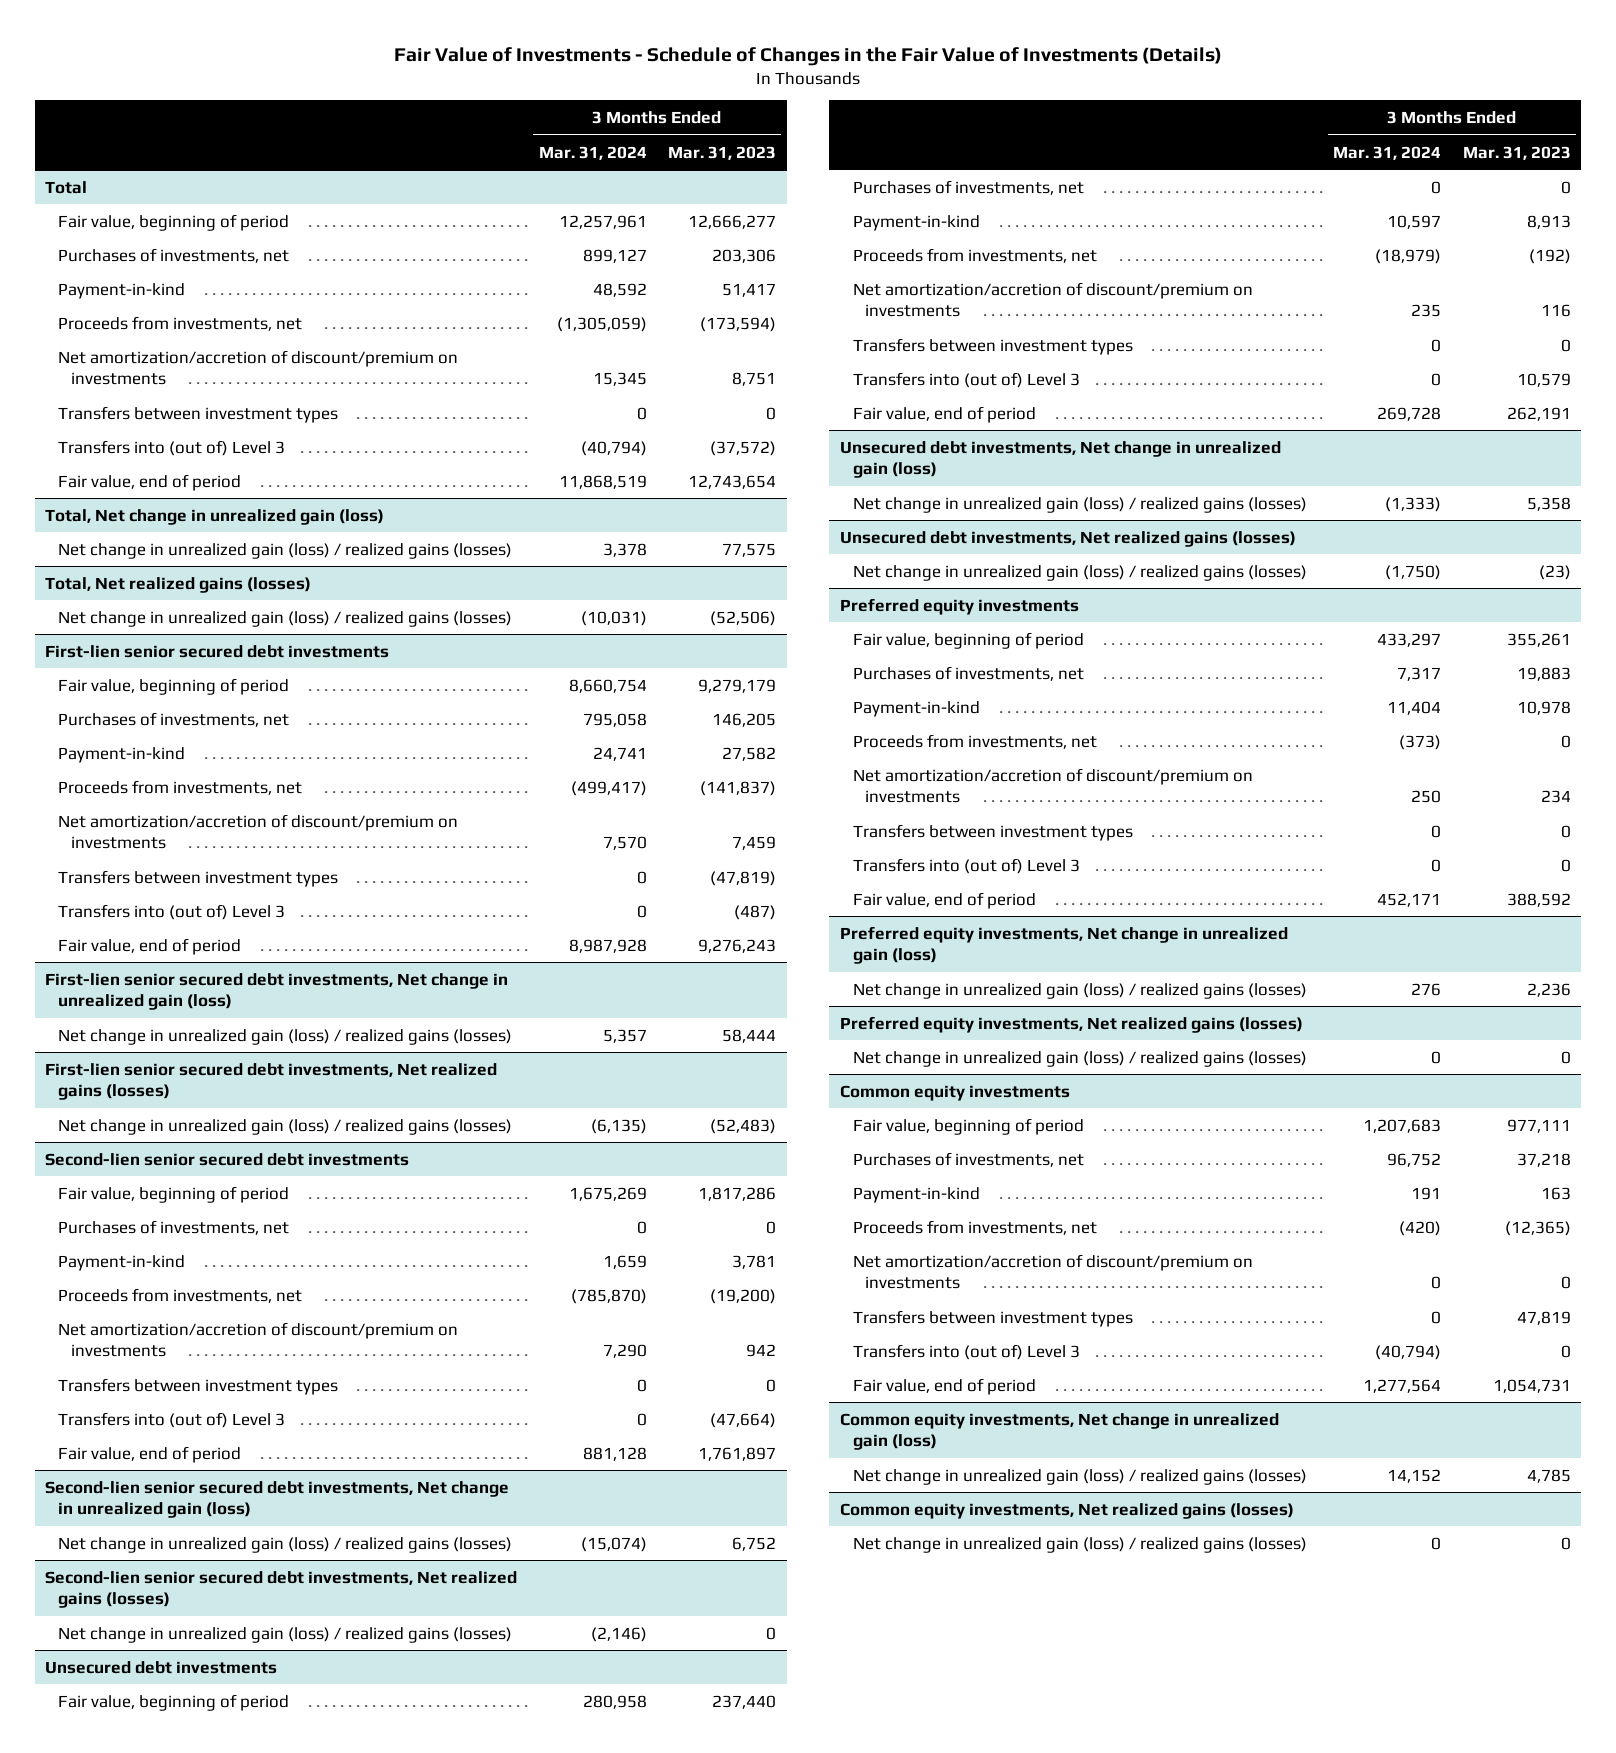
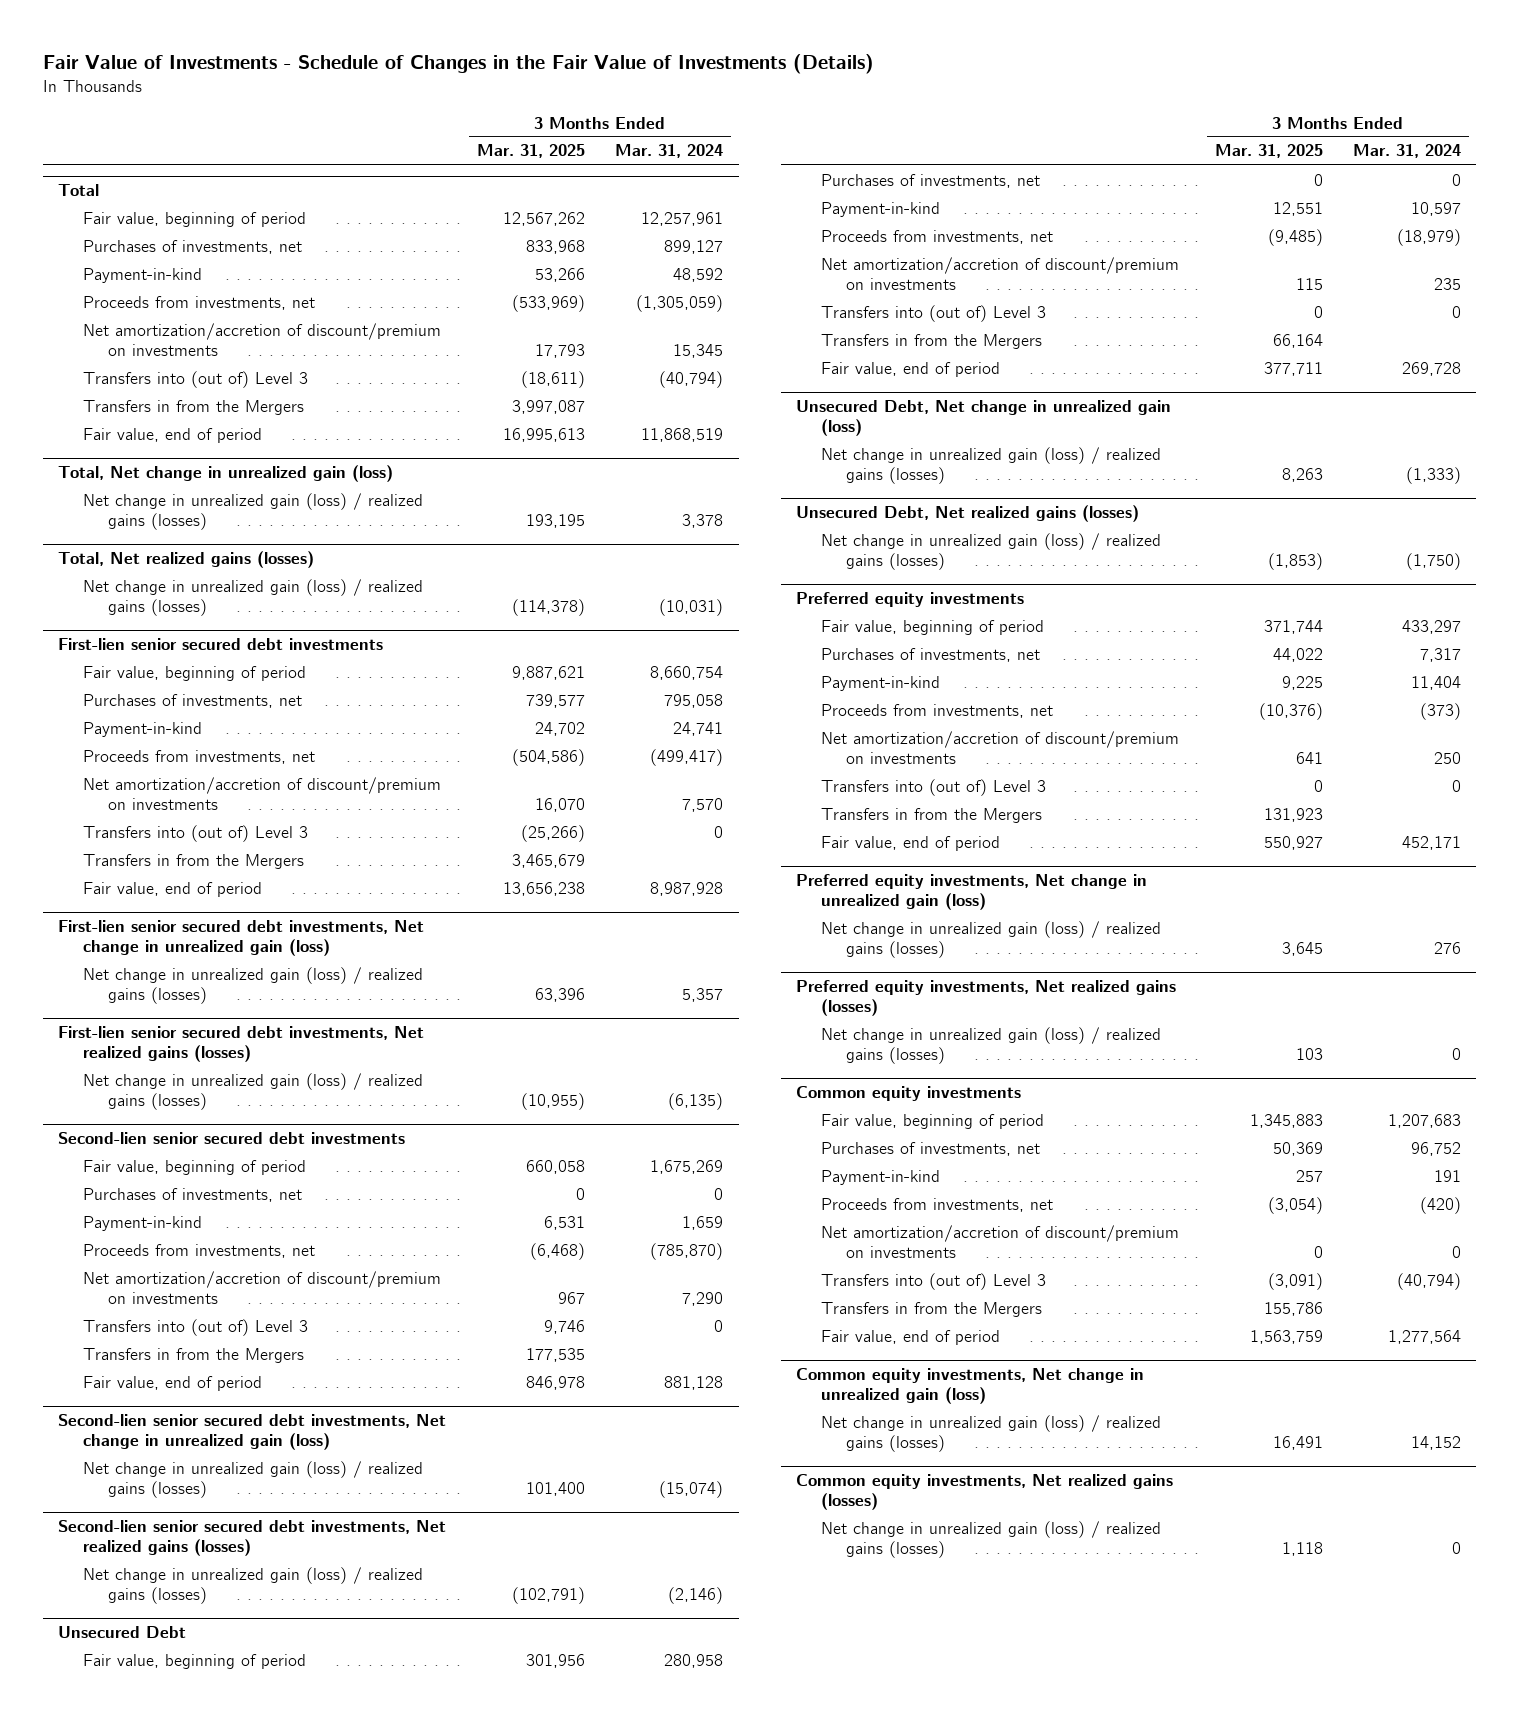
[668,145,777,160] Mar. 31, 2023 -> none
none -> [476,144,585,159] Mar. 31, 2025
[58,405,339,423] Transfers between investment types -> none
none -> [83,399,305,415] Transfers in from the Mergers
[58,869,339,887] Transfers between investment types -> none
none -> [83,853,305,869] Transfers in from the Mergers
[58,1377,339,1395] Transfers between investment types -> none
none -> [83,1347,305,1363] Transfers in from the Mergers
[45,1660,278,1674] Unsecured debt investments -> [58,1625,187,1638] Unsecured Debt
[852,337,1133,355] Transfers between investment types -> none
none -> [821,333,1043,349] Transfers in from the Mergers
[839,440,1281,479] Unsecured debt investments, Net change in unrealized gain (loss) -> [796,399,1172,437] Unsecured Debt, Net change in unrealized gain (loss)
[839,530,1296,547] Unsecured debt investments, Net realized gains (losses) -> [796,504,1140,522] Unsecured Debt, Net realized gains (losses)
[852,823,1133,841] Transfers between investment types -> none
none -> [821,807,1043,823] Transfers in from the Mergers
[852,1309,1133,1327] Transfers between investment types -> none
none -> [821,1301,1043,1317] Transfers in from the Mergers

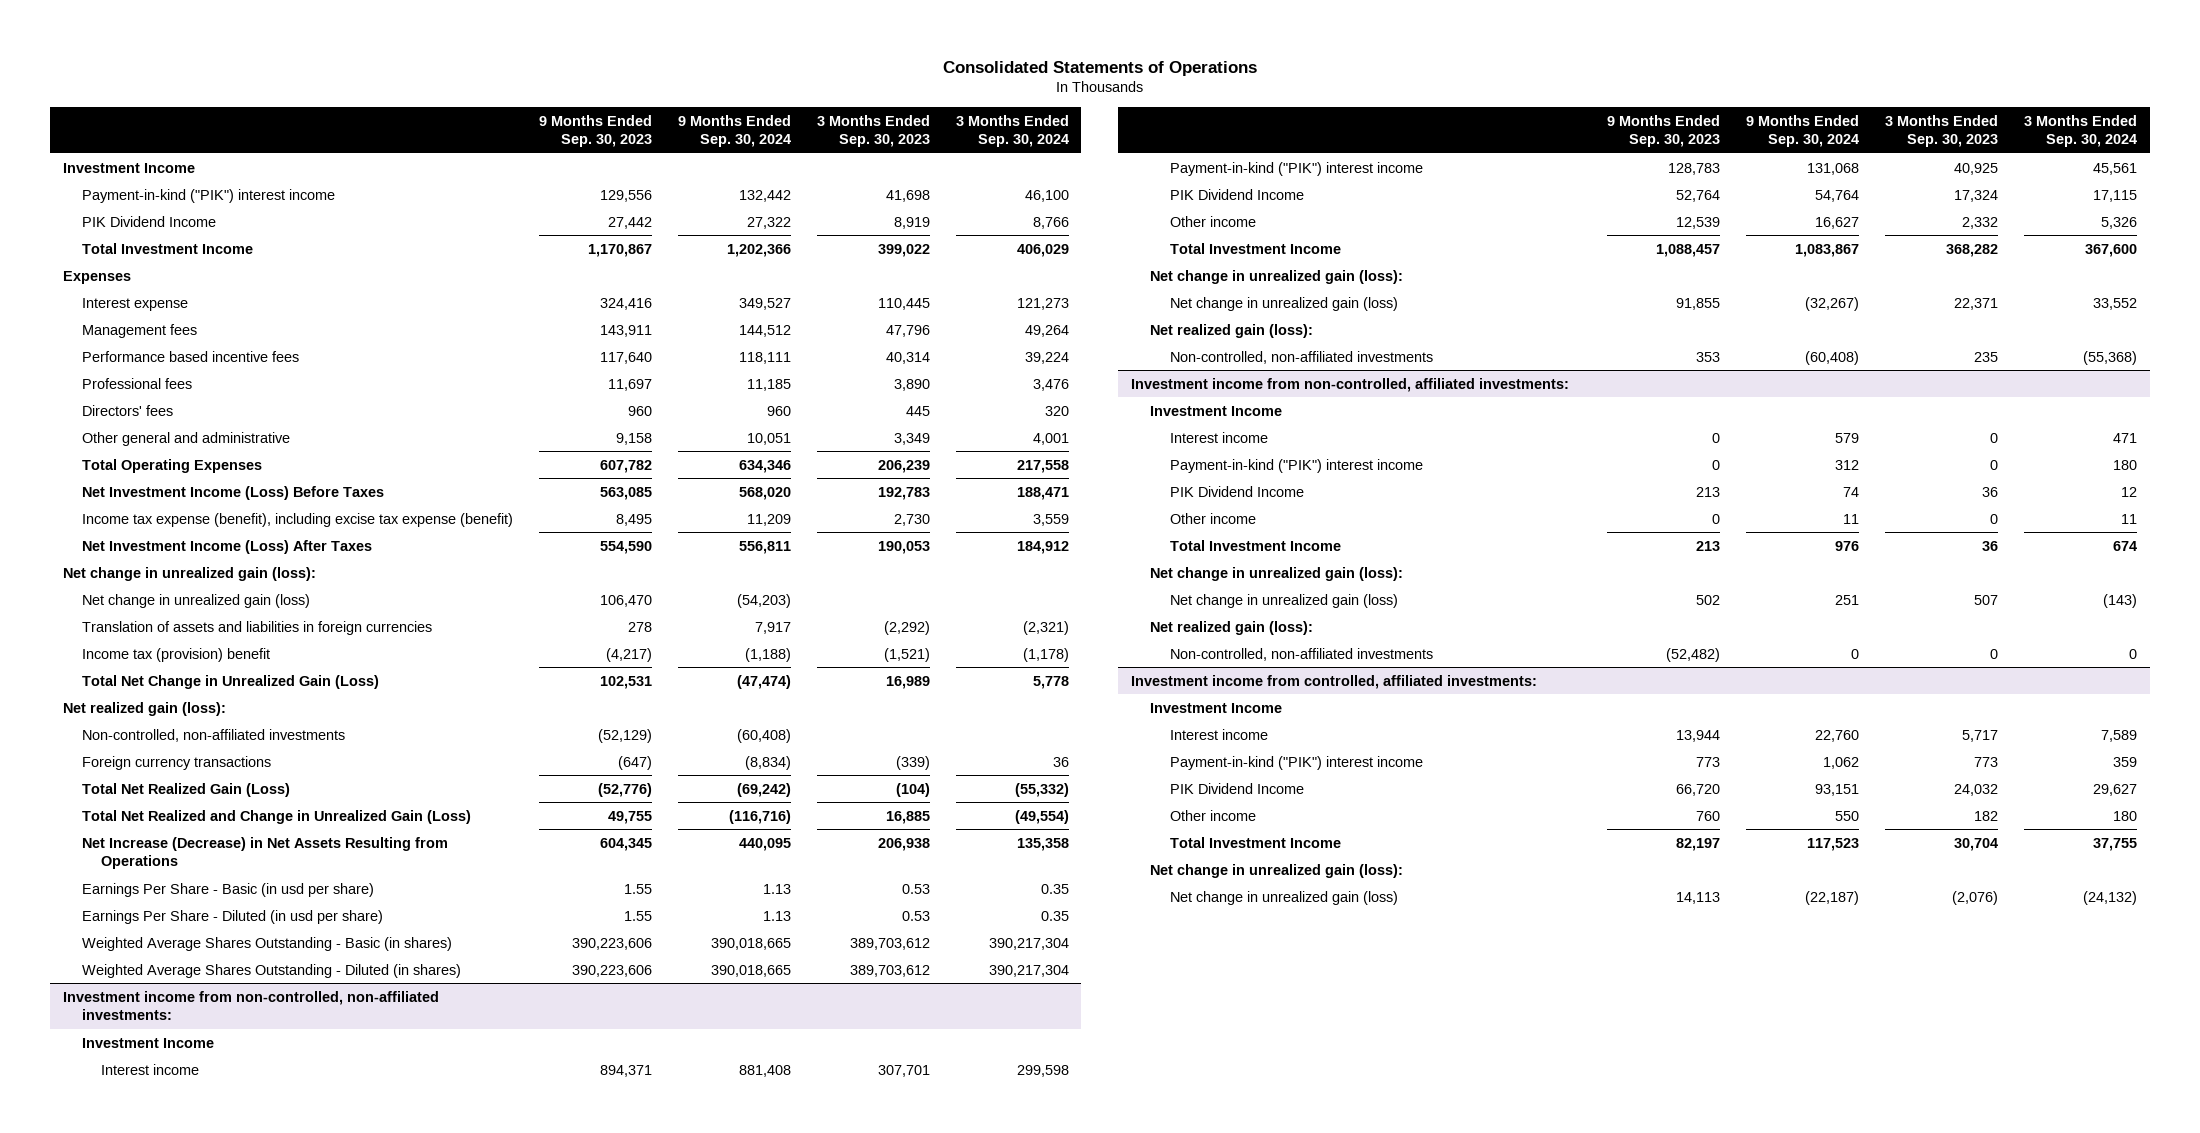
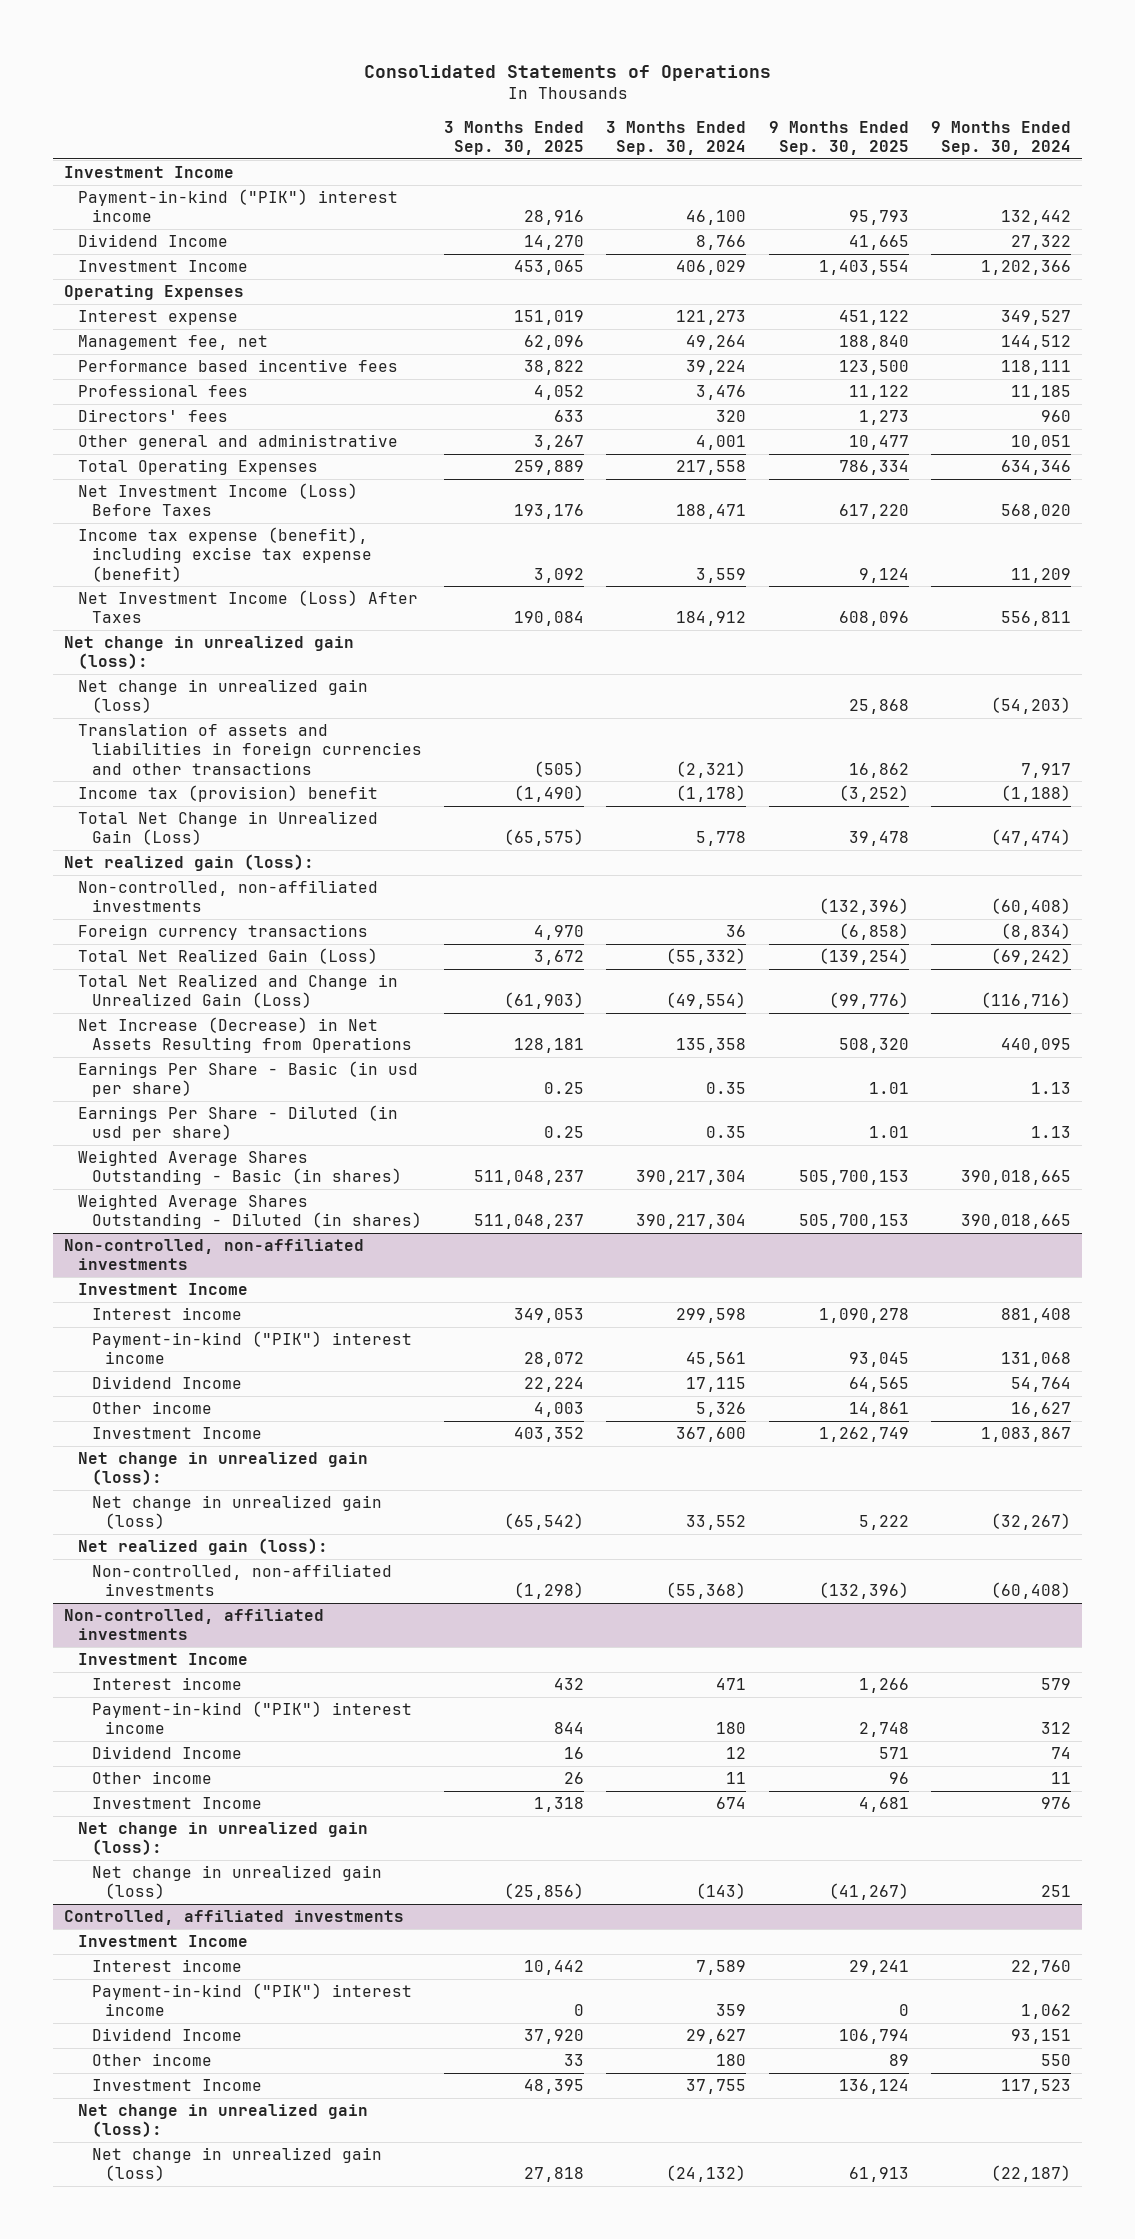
[538,114,652,148] 9 Months Ended Sep. 30, 2023 -> none
[816,114,930,148] 3 Months Ended Sep. 30, 2023 -> none
none -> [443,120,584,155] 3 Months Ended Sep. 30, 2025
none -> [768,120,909,155] 9 Months Ended Sep. 30, 2025
[82,215,217,227] PIK Dividend Income -> [77,234,228,248] Dividend Income
[82,242,254,254] Total Investment Income -> [77,260,248,273] Investment Income
[62,270,131,284] Expenses -> [64,285,245,301] Operating Expenses
[82,323,198,338] Management fees -> [77,335,268,351] Management fee, net
[82,620,433,635] Translation of assets and liabilities in foreign currencies -> [77,723,422,775] Translation of assets and liabilities in foreign currencies and other transactions
[62,990,439,1021] Investment income from non-controlled, non-affiliated investments: -> [64,1239,365,1271] Non-controlled, non-affiliated investments
[1169,188,1304,200] PIK Dividend Income -> [91,1376,242,1390] Dividend Income
[1169,242,1341,254] Total Investment Income -> [91,1427,262,1440] Investment Income
[1131,377,1570,392] Investment income from non-controlled, affiliated investments: -> [64,1609,325,1641] Non-controlled, affiliated investments
[1169,485,1304,497] PIK Dividend Income -> [91,1746,242,1760] Dividend Income
[1169,539,1341,551] Total Investment Income -> [91,1797,262,1810] Investment Income
[1150,620,1314,635] Net realized gain (loss): -> none
[1169,647,1433,661] Non-controlled, non-affiliated investments -> none
[1131,674,1538,689] Investment income from controlled, affiliated investments: -> [64,1910,405,1926] Controlled, affiliated investments
[1169,782,1304,794] PIK Dividend Income -> [91,2028,242,2042] Dividend Income
[1169,836,1341,848] Total Investment Income -> [91,2079,262,2092] Investment Income

